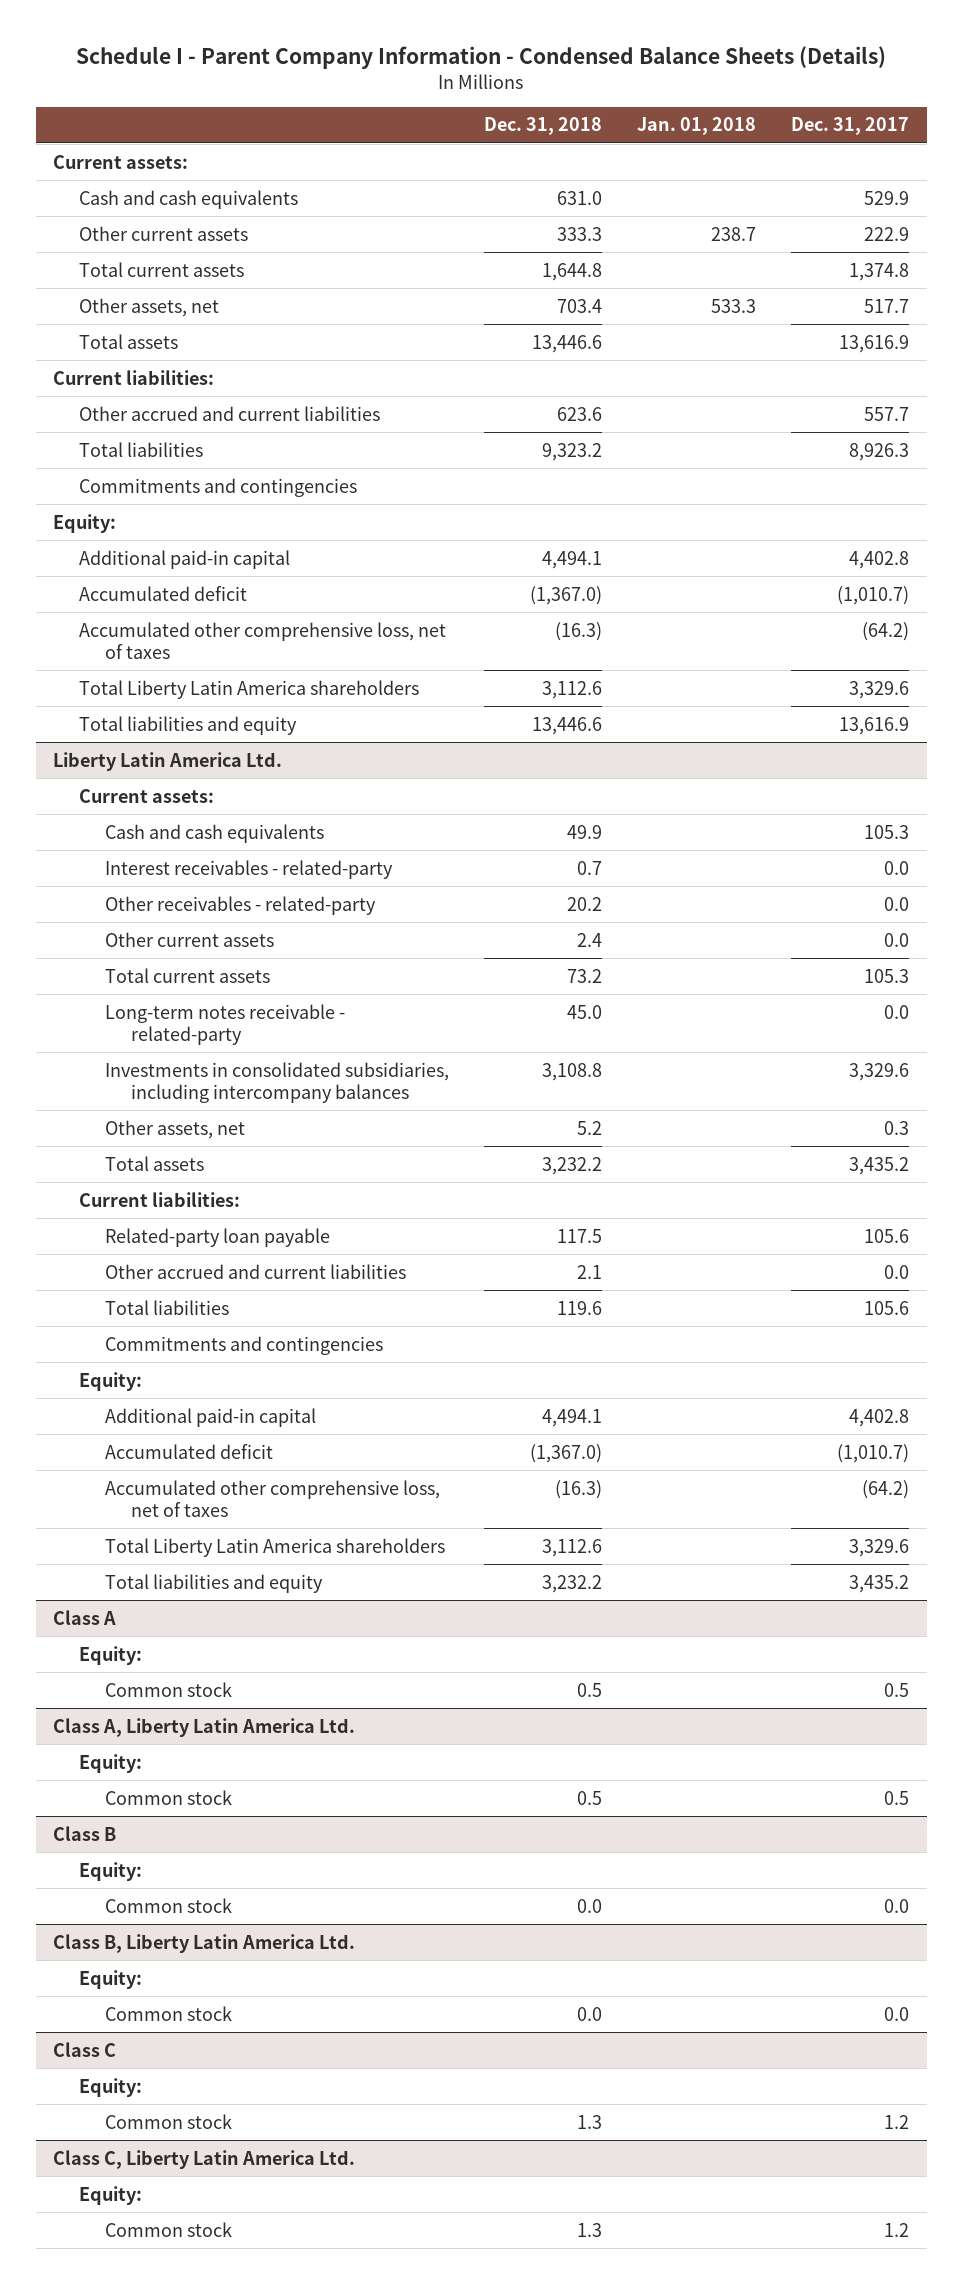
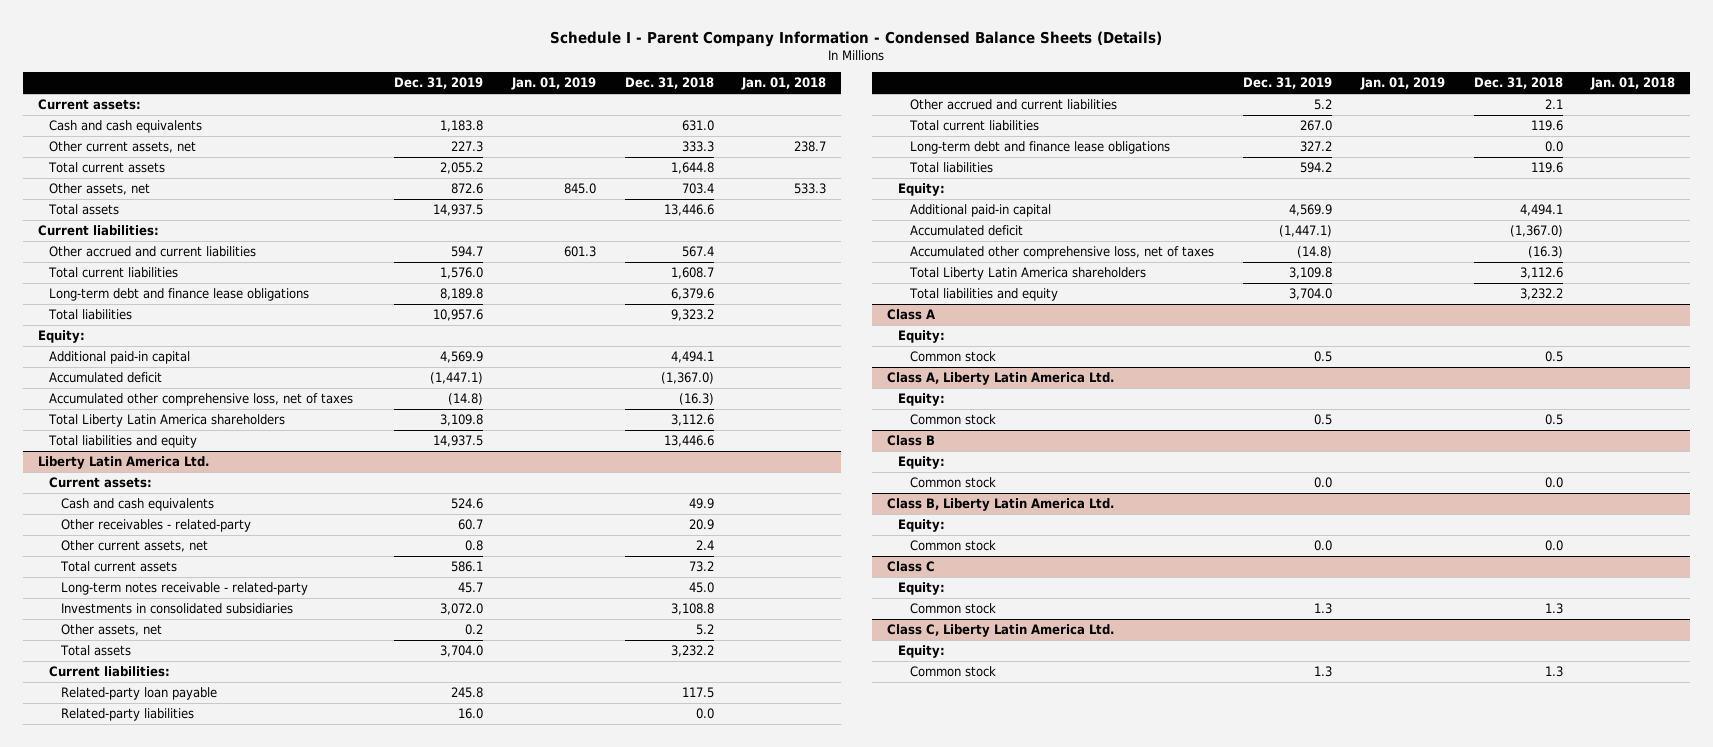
[791,117,910,136] Dec. 31, 2017 -> none
none -> [393,77,483,90] Dec. 31, 2019
none -> [510,77,596,91] Jan. 01, 2019
[79,225,249,241] Other current assets -> [49,141,197,154] Other current assets, net
[556,406,602,421] 623.6 -> [681,246,714,258] 567.4
none -> [48,267,179,279] Total current liabilities
none -> [49,288,310,302] Long-term debt and finance lease obligations
[79,477,358,497] Commitments and contingencies -> none
[104,859,393,879] Interest receivables - related-party -> none
[566,896,602,911] 20.2 -> [688,519,714,531] 20.9
[104,931,274,947] Other current assets -> [61,540,209,553] Other current assets, net
[104,1061,449,1103] Investments in consolidated subsidiaries, including intercompany balances -> [61,603,294,615] Investments in consolidated subsidiaries
none -> [61,708,195,722] Related-party liabilities
none -> [909,120,1040,132] Total current liabilities
none -> [910,141,1171,155] Long-term debt and finance lease obligations
[104,1335,383,1355] Commitments and contingencies -> none

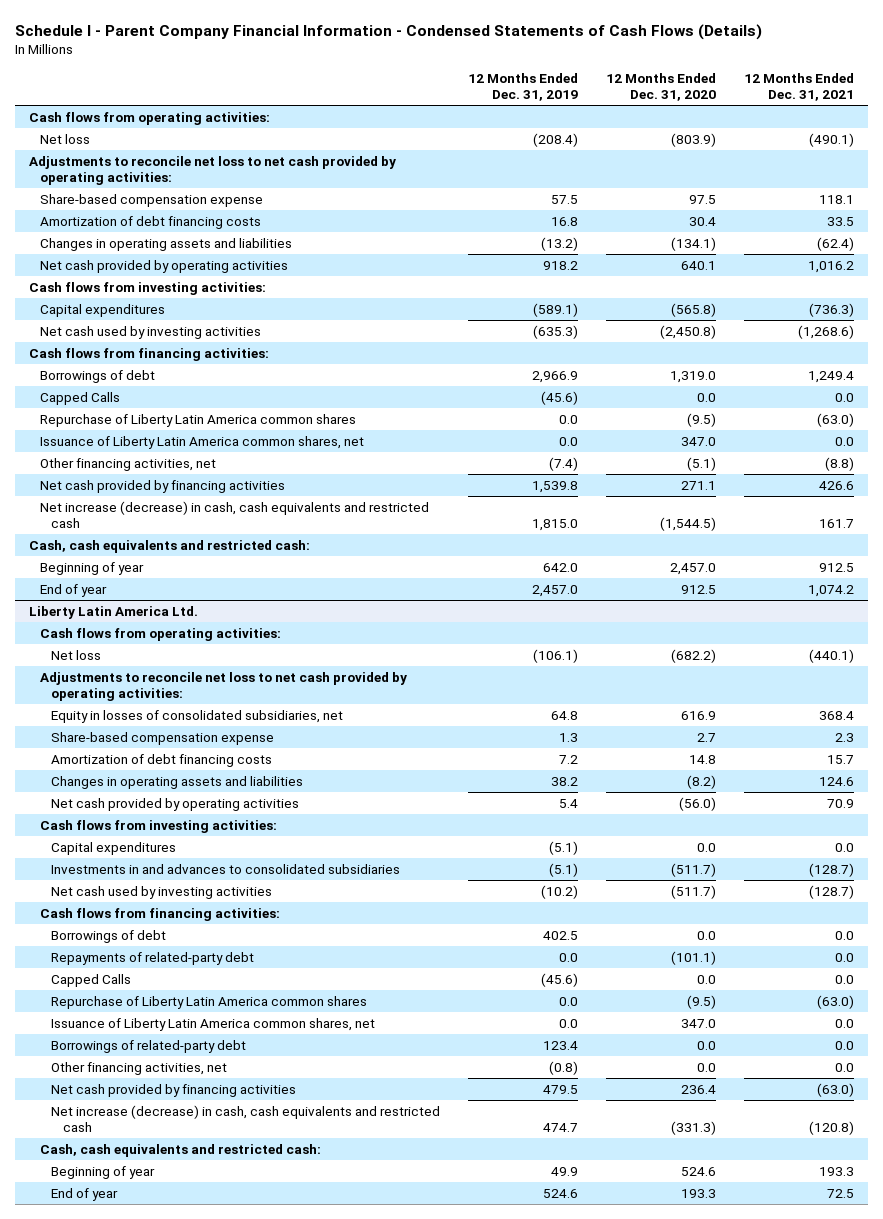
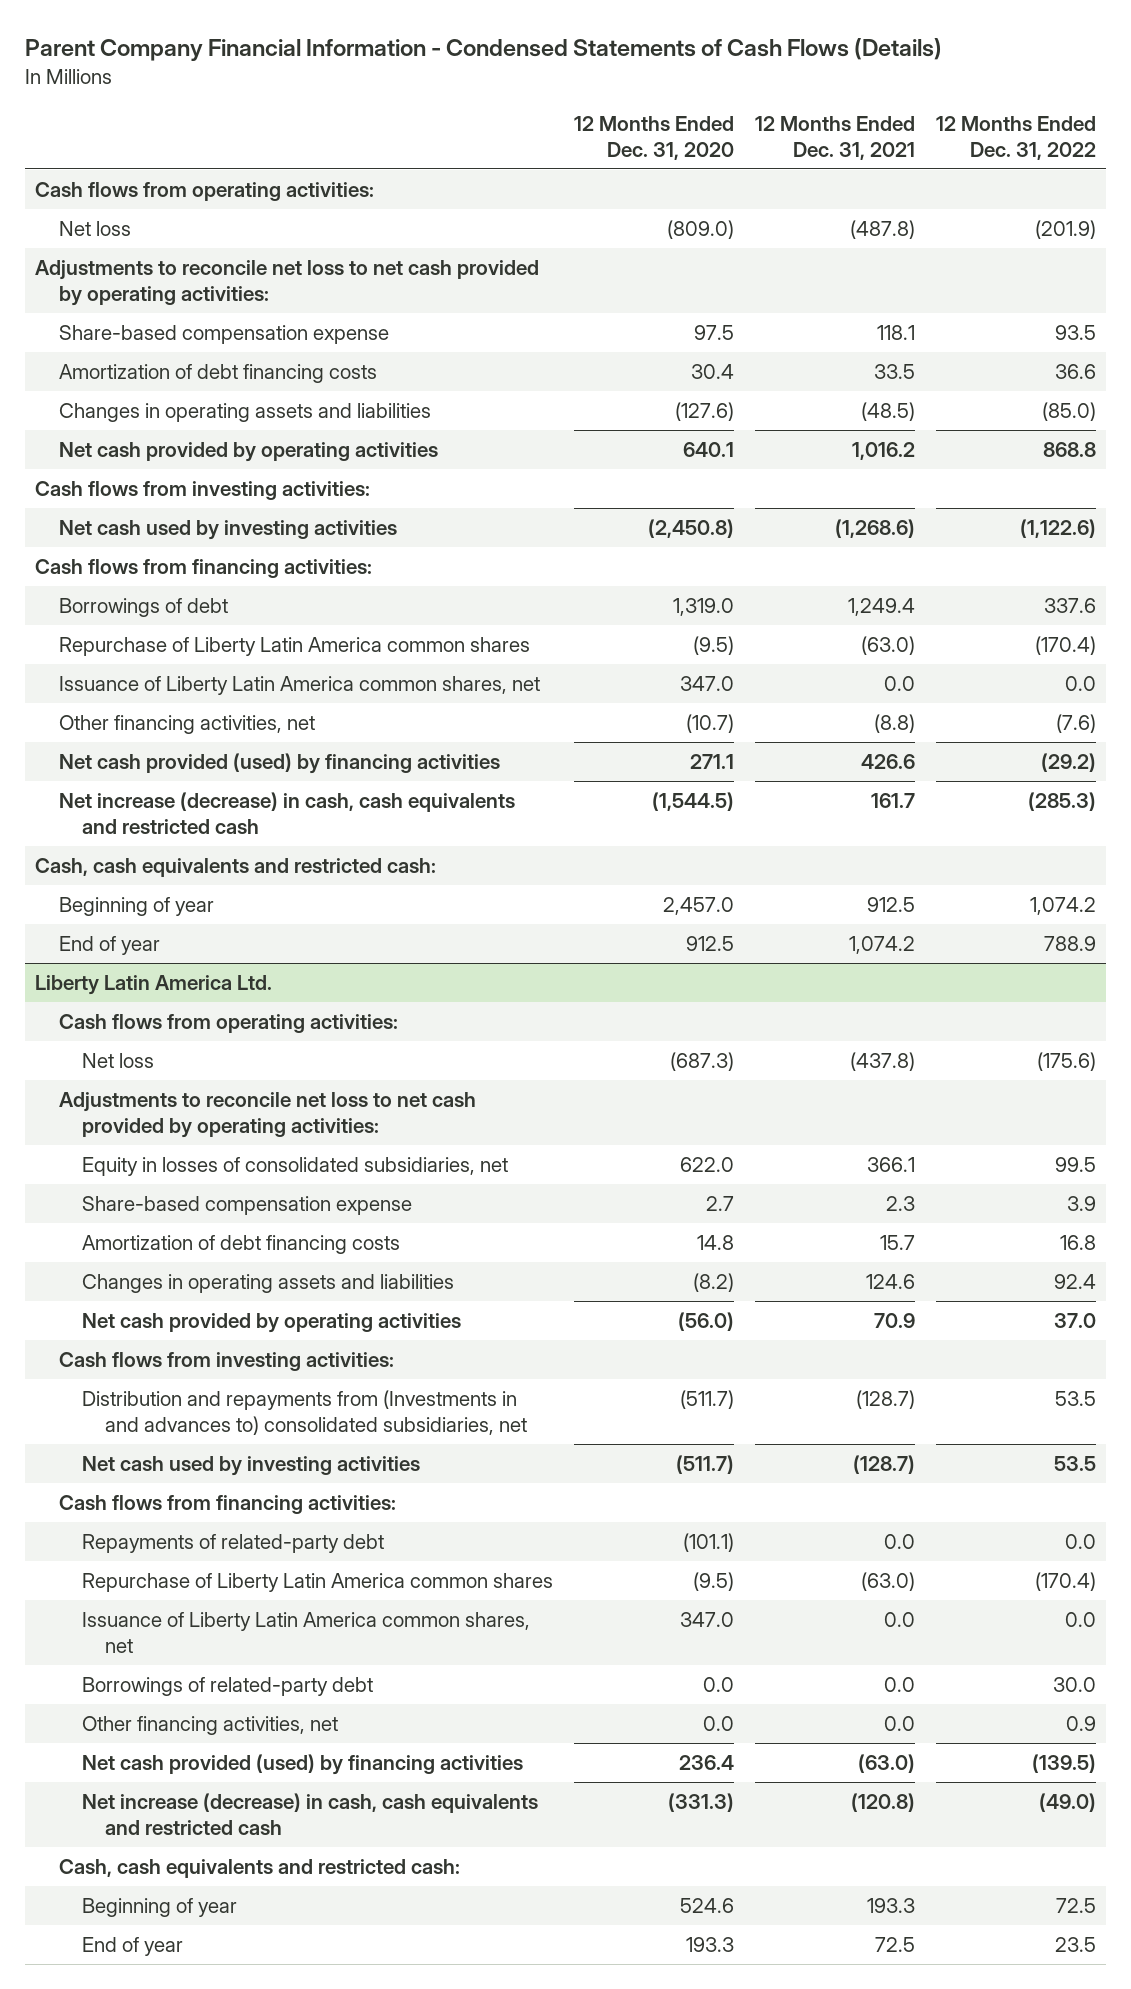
[14,23,762,40] Schedule I - Parent Company Financial Information - Condensed Statements of Cash Flows (Details) -> [25,38,943,62] Parent Company Financial Information - Condensed Statements of Cash Flows (Details)
[468,73,579,101] 12 Months Ended Dec. 31, 2019 -> none
none -> [935,116,1096,160] 12 Months Ended Dec. 31, 2022
[671,132,717,147] (803.9) -> [666,219,734,239] (809.0)
[808,132,854,147] (490.1) -> [849,219,915,239] (487.8)
[671,236,717,251] (134.1) -> [674,401,734,421] (127.6)
[816,236,854,251] (62.4) -> [860,401,915,421] (48.5)
[40,303,166,317] Capital expenditures -> none
[40,391,121,405] Capped Calls -> none
[687,456,717,471] (5.1) -> [685,713,734,733] (10.7)
[40,479,286,493] Net cash provided by financing activities -> [58,752,500,774] Net cash provided (used) by financing activities
[671,648,717,663] (682.2) -> [669,1051,734,1071] (687.3)
[808,648,854,663] (440.1) -> [849,1051,915,1071] (437.8)
[681,710,717,720] 616.9 -> [679,1156,734,1172] 622.0
[818,710,854,720] 368.4 -> [866,1156,915,1172] 366.1
[51,841,177,855] Capital expenditures -> none
[51,863,401,874] Investments in and advances to consolidated subsidiaries -> [81,1389,528,1435] Distribution and repayments from (Investments in and advances to) consolidated subsidiaries, net
[51,929,167,943] Borrowings of debt -> none
[51,973,132,987] Capped Calls -> none
[51,1083,297,1097] Net cash provided by financing activities -> [81,1753,523,1775] Net cash provided (used) by financing activities

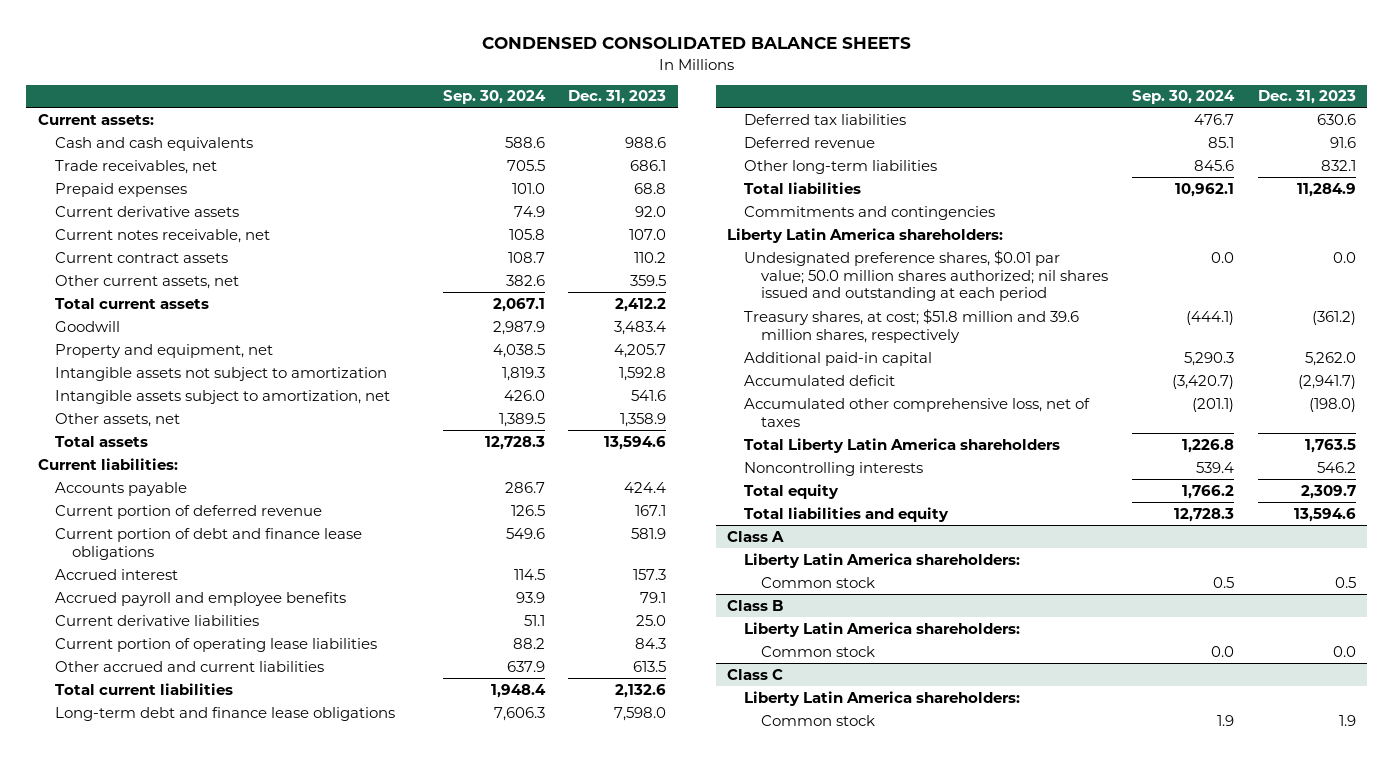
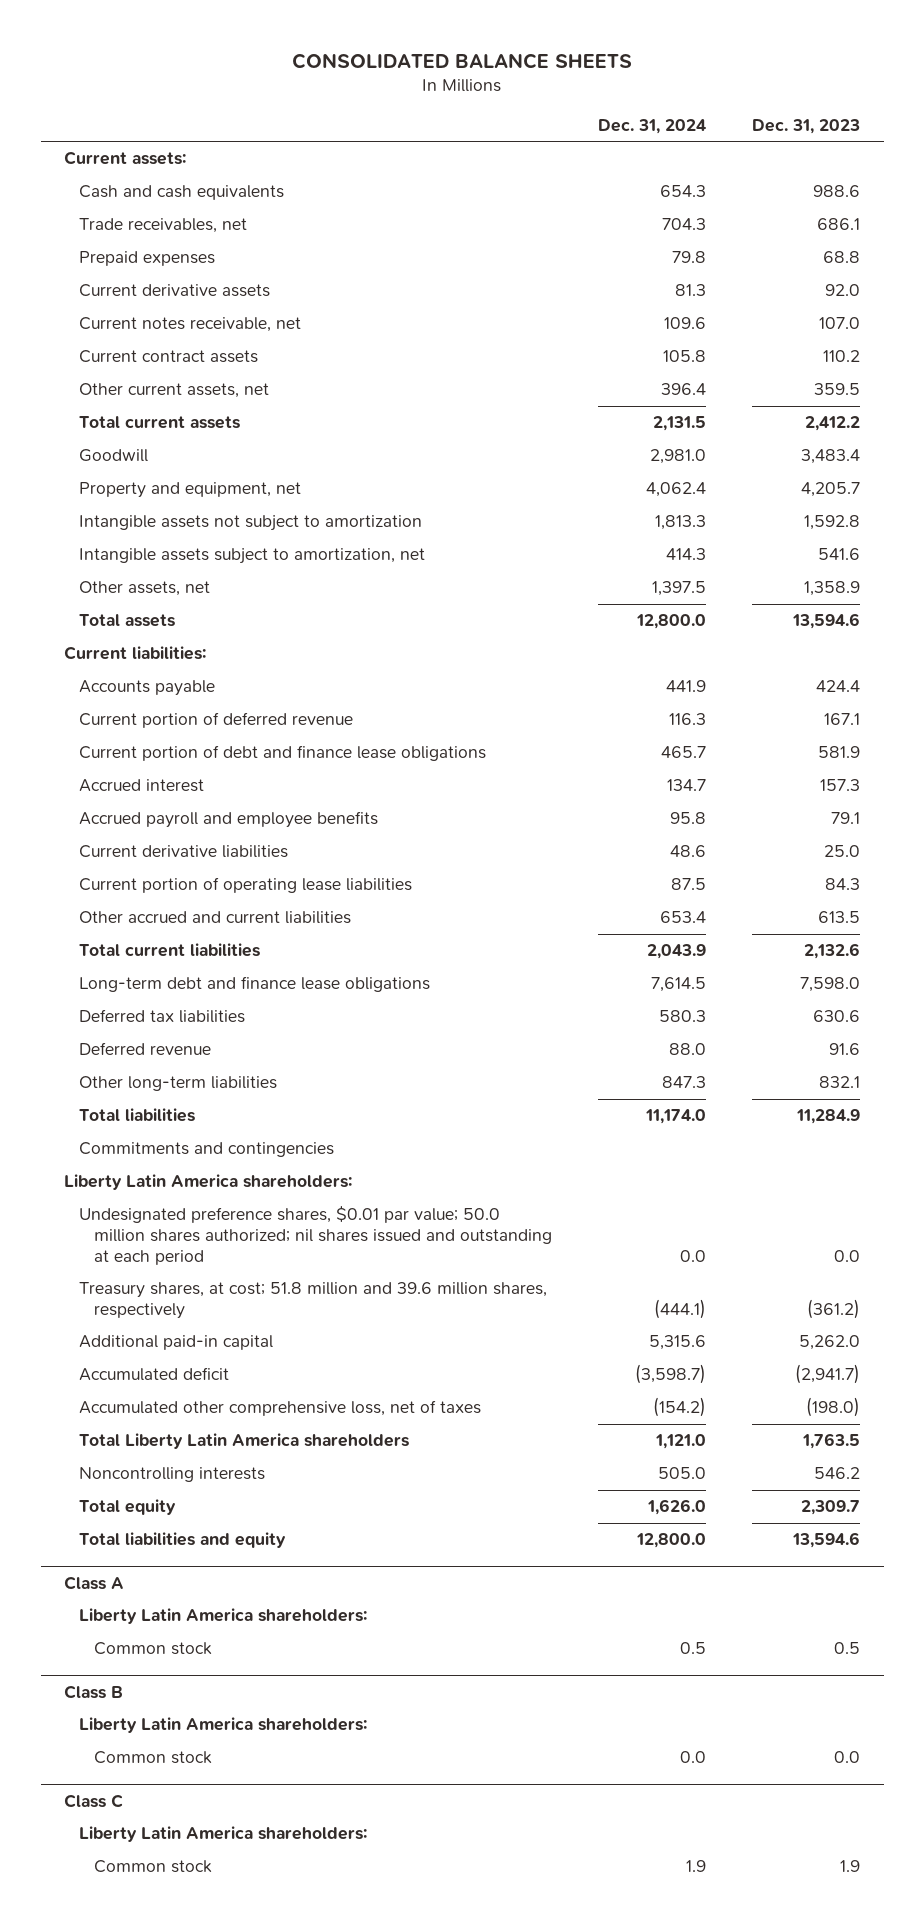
[481,37,911,50] CONDENSED CONSOLIDATED BALANCE SHEETS -> [292,52,633,69] CONSOLIDATED BALANCE SHEETS
[442,90,546,105] Sep. 30, 2024 -> none
none -> [597,118,706,134] Dec. 31, 2024
[744,308,1080,343] Treasury shares, at cost; $51.8 million and 39.6 million shares, respectively -> [78,1282,547,1319] Treasury shares, at cost; 51.8 million and 39.6 million shares, respectively

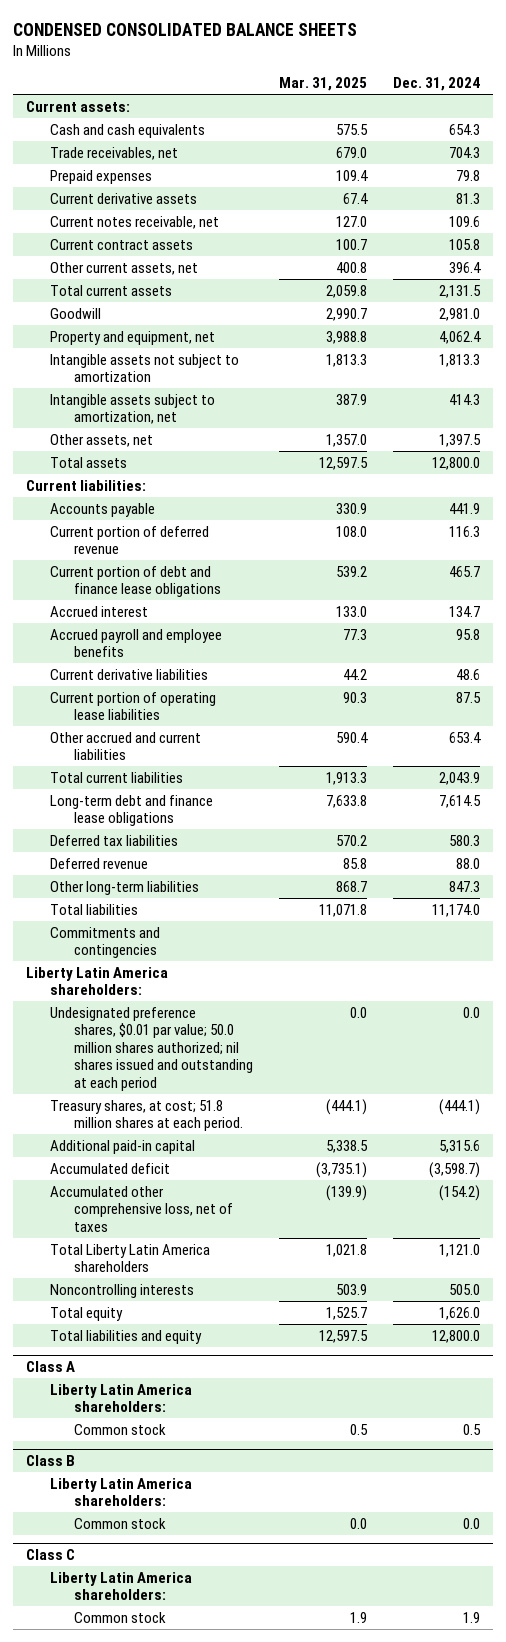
[292,52,633,69] CONSOLIDATED BALANCE SHEETS -> [12,23,357,37] CONDENSED CONSOLIDATED BALANCE SHEETS
[752,118,861,134] Dec. 31, 2023 -> none
none -> [279,77,368,92] Mar. 31, 2025
[78,1282,547,1319] Treasury shares, at cost; 51.8 million and 39.6 million shares, respectively -> [49,1099,243,1132] Treasury shares, at cost; 51.8 million shares at each period.

